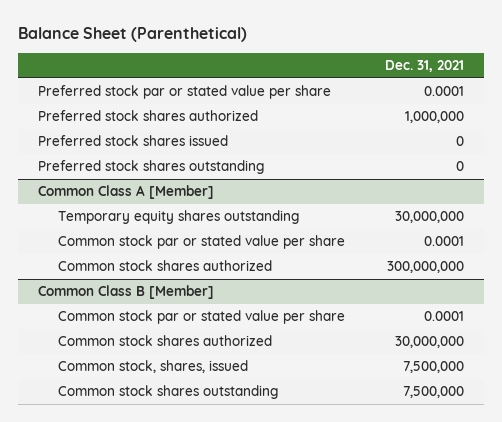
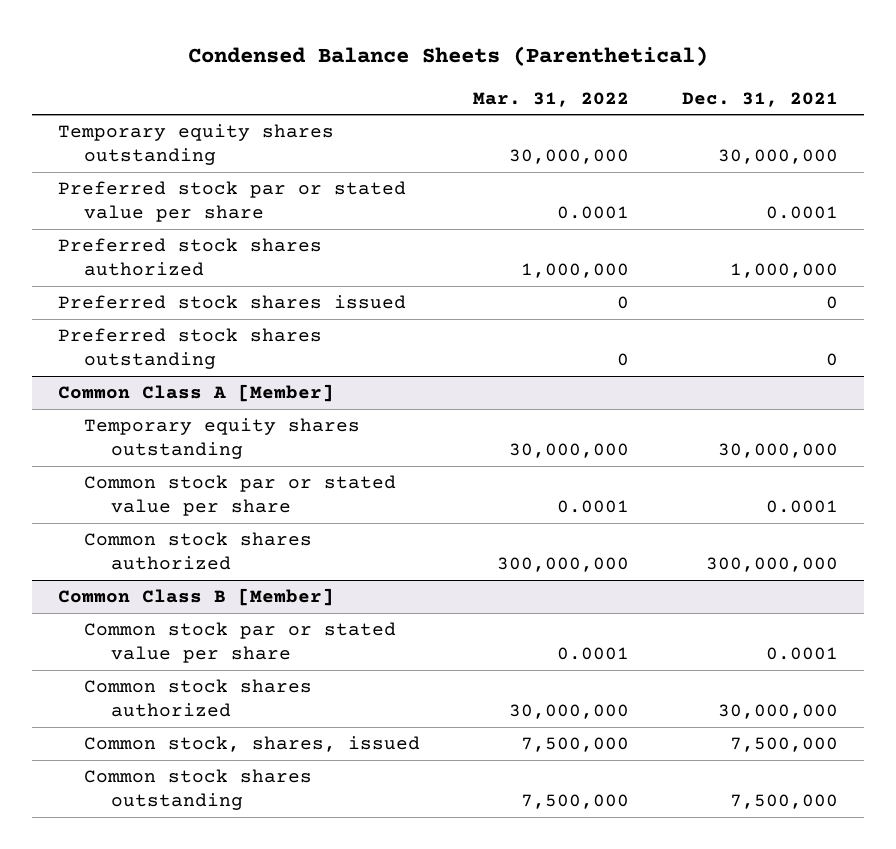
[17,26,247,42] Balance Sheet (Parenthetical) -> [187,45,708,66] Condensed Balance Sheets (Parenthetical)
none -> [473,91,630,107] Mar. 31, 2022
none -> [58,124,335,166] Temporary equity shares outstanding

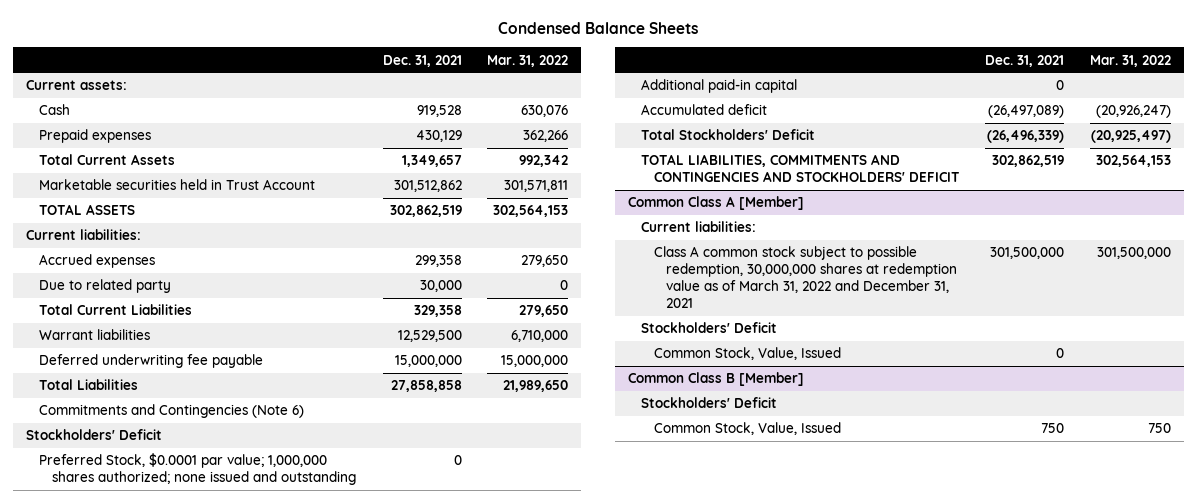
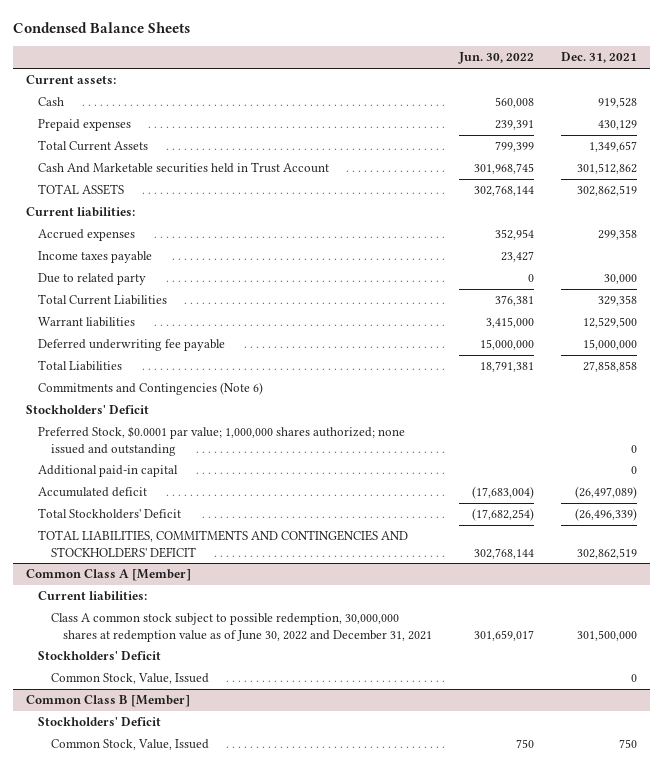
[487,54,569,67] Mar. 31, 2022 -> none
none -> [457,52,534,65] Jun. 30, 2022
[38,179,315,191] Marketable securities held in Trust Account -> [38,162,330,174] Cash And Marketable securities held in Trust Account
none -> [38,251,153,264] Income taxes payable
[653,246,958,308] Class A common stock subject to possible redemption, 30,000,000 shares at redemption value as of March 31, 2022 and December 31, 2021 -> [50,613,432,642] Class A common stock subject to possible redemption, 30,000,000 shares at redemption value as of June 30, 2022 and December 31, 2021

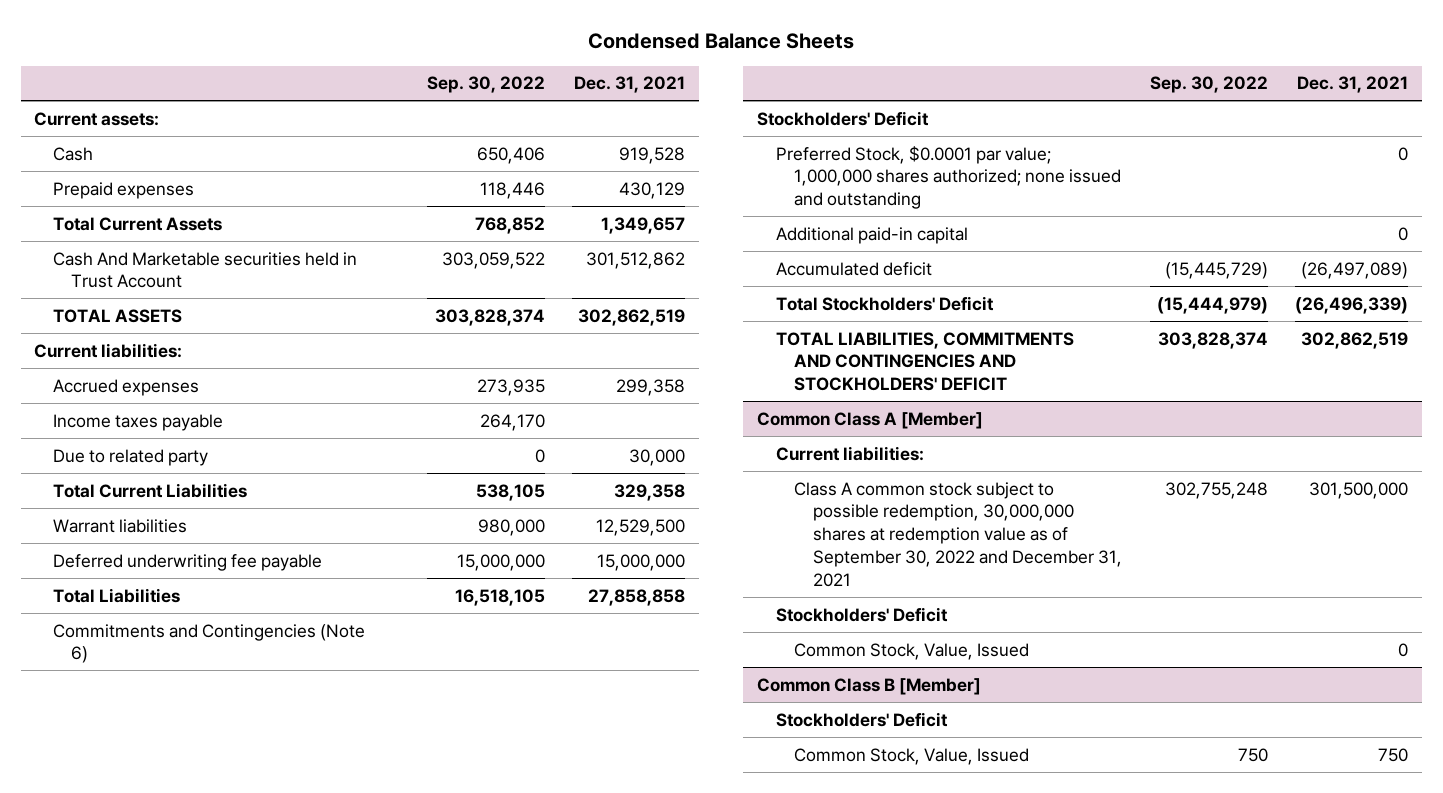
[457,52,534,65] Jun. 30, 2022 -> none
none -> [426,76,545,94] Sep. 30, 2022
[50,613,432,642] Class A common stock subject to possible redemption, 30,000,000 shares at redemption value as of June 30, 2022 and December 31, 2021 -> [794,481,1122,587] Class A common stock subject to possible redemption, 30,000,000 shares at redemption value as of September 30, 2022 and December 31, 2021

